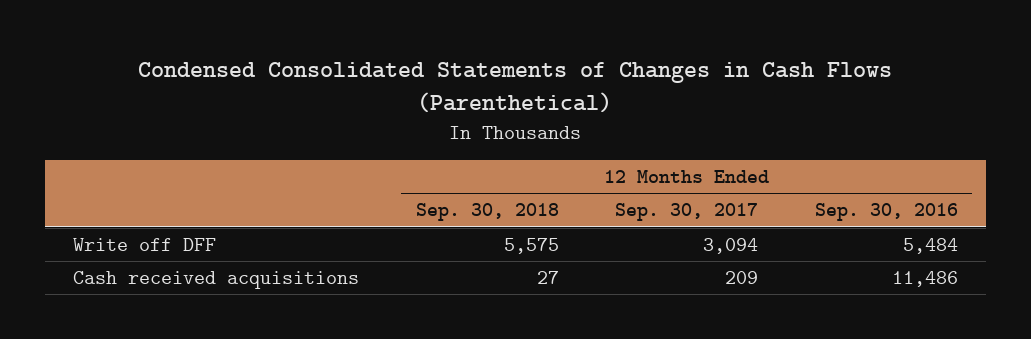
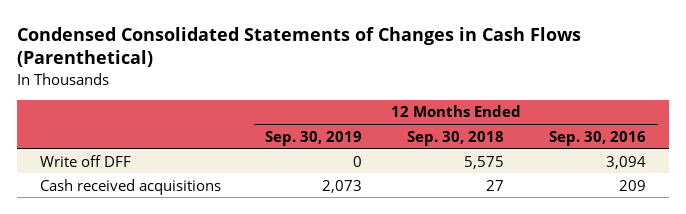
[615,203,759,222] Sep. 30, 2017 -> none
none -> [265,130,363,146] Sep. 30, 2019
[902,238,958,255] 5,484 -> [606,155,647,169] 3,094
[891,271,958,288] 11,486 -> [619,179,647,191] 209

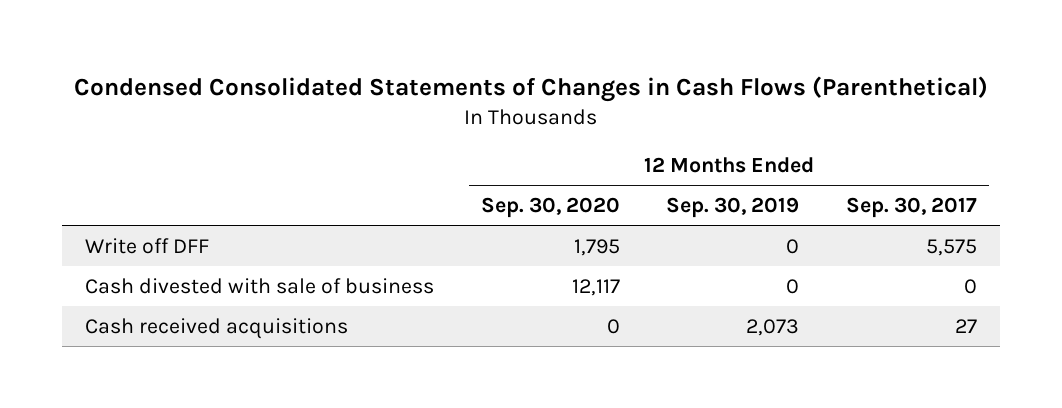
[407,130,505,146] Sep. 30, 2018 -> none
[549,130,647,146] Sep. 30, 2016 -> none
none -> [480,196,620,218] Sep. 30, 2020
none -> [846,196,978,218] Sep. 30, 2017
none -> [85,277,435,294] Cash divested with sale of business

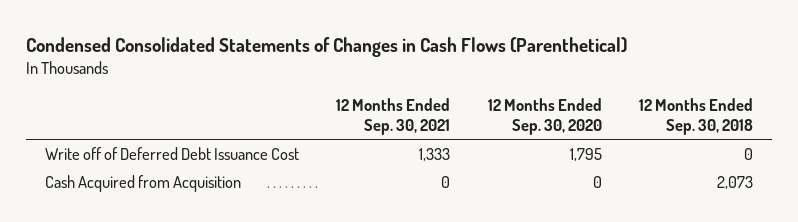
[666,196,800,218] Sep. 30, 2019 -> none
[846,196,978,218] Sep. 30, 2017 -> none
none -> [336,98,451,136] 12 Months Ended Sep. 30, 2021
none -> [638,98,753,136] 12 Months Ended Sep. 30, 2018
[85,277,435,294] Cash divested with sale of business -> none
[85,237,210,254] Write off DFF -> [44,147,299,161] Write off of Deferred Debt Issuance Cost
[85,317,349,339] Cash received acquisitions -> [44,175,241,193] Cash Acquired from Acquisition

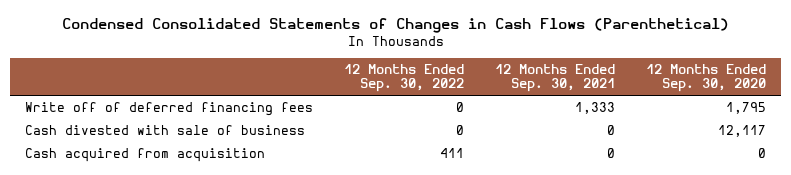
[638,98,753,136] 12 Months Ended Sep. 30, 2018 -> none
none -> [344,63,465,93] 12 Months Ended Sep. 30, 2022
[44,147,299,161] Write off of Deferred Debt Issuance Cost -> [25,102,314,117] Write off of deferred financing fees
none -> [25,125,306,136] Cash divested with sale of business
[44,175,241,193] Cash Acquired from Acquisition -> [25,148,266,163] Cash acquired from acquisition

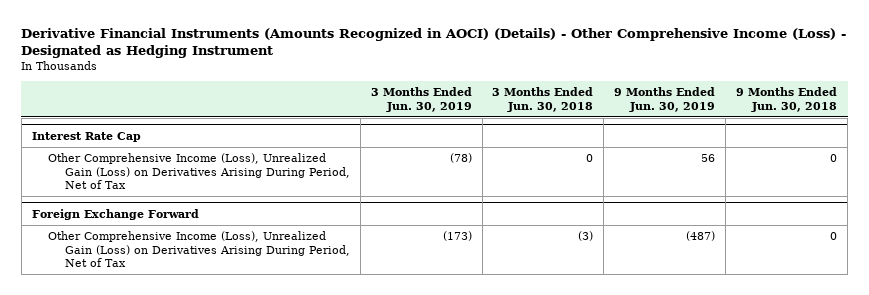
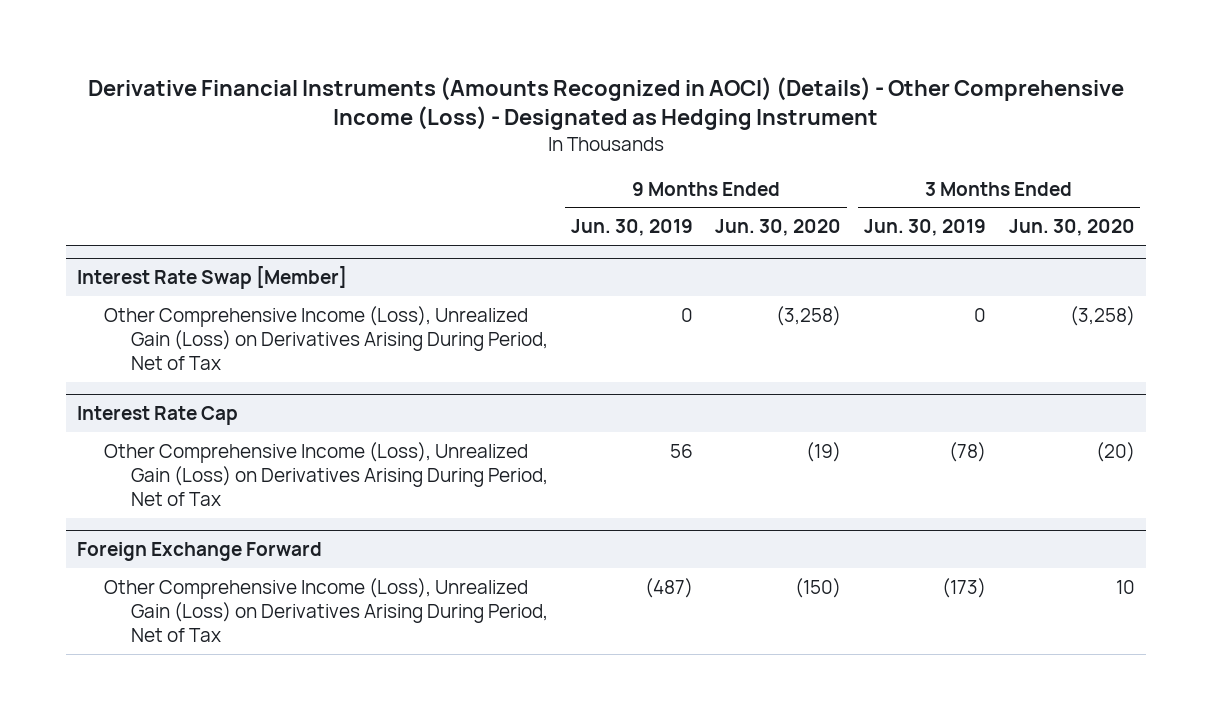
[492,86,594,112] 3 Months Ended Jun. 30, 2018 -> none
[736,86,838,112] 9 Months Ended Jun. 30, 2018 -> none
none -> [715,219,842,237] Jun. 30, 2020
none -> [1008,219,1135,237] Jun. 30, 2020
none -> [77,265,348,289] Interest Rate Swap [Member]
none -> [104,305,549,370] Other Comprehensive Income (Loss), Unrealized Gain (Loss) on Derivatives Arising During Period, Net of Tax

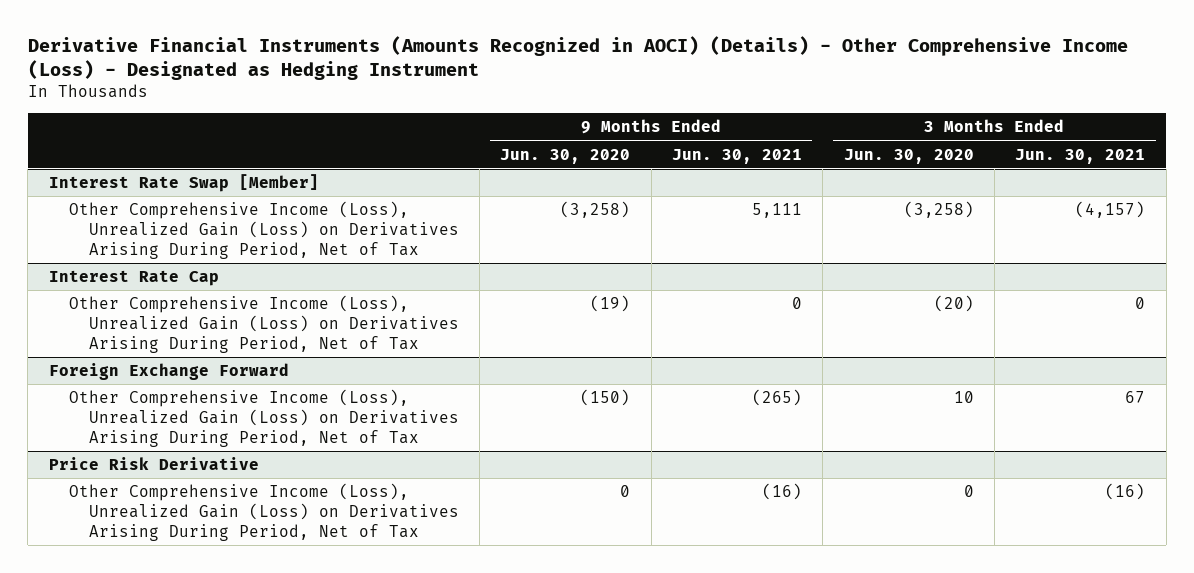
[570,219,693,237] Jun. 30, 2019 -> none
[863,219,986,237] Jun. 30, 2019 -> none
none -> [671,148,802,164] Jun. 30, 2021
none -> [1015,148,1146,164] Jun. 30, 2021
none -> [48,457,259,471] Price Risk Derivative
none -> [68,483,459,541] Other Comprehensive Income (Loss), Unrealized Gain (Loss) on Derivatives Arising During Period, Net of Tax

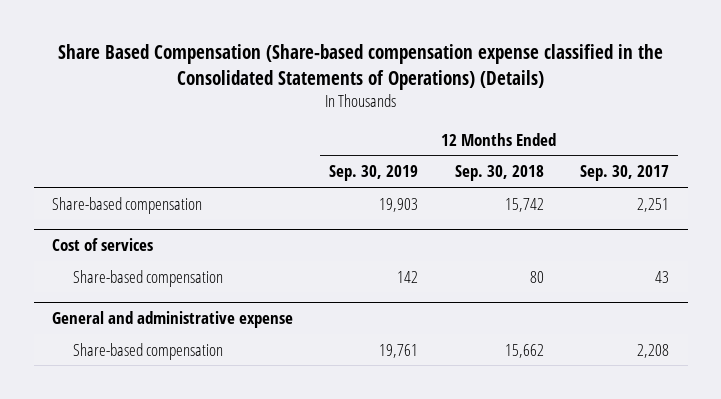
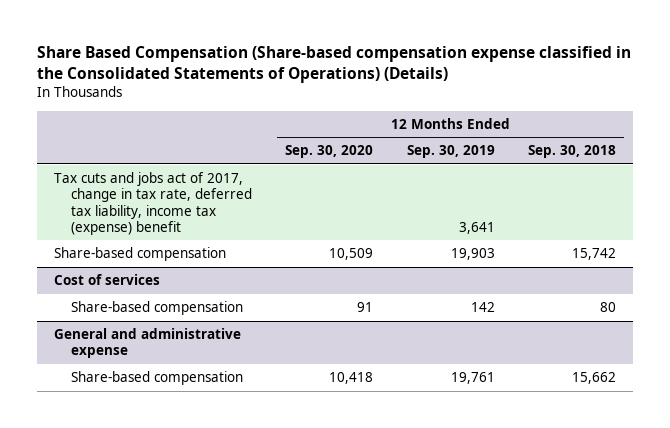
[580,165,670,182] Sep. 30, 2017 -> none
none -> [285,145,374,159] Sep. 30, 2020
none -> [53,172,253,236] Tax cuts and jobs act of 2017, change in tax rate, deferred tax liability, income tax (expense) benefit

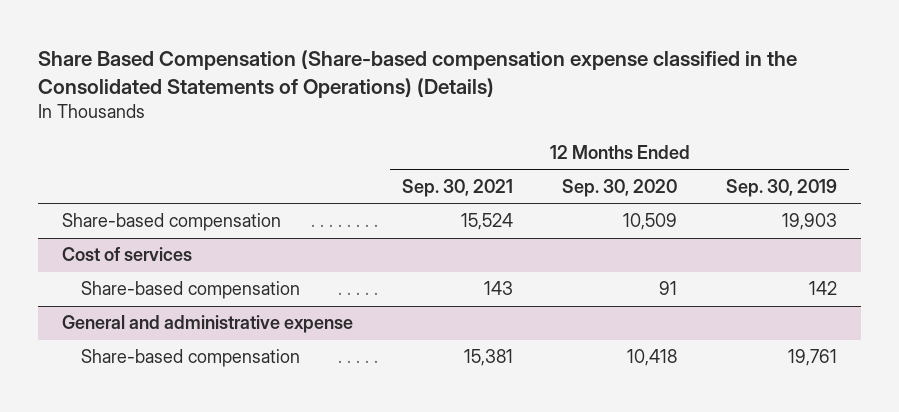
[527,145,616,159] Sep. 30, 2018 -> none
none -> [402,179,514,198] Sep. 30, 2021
[53,172,253,236] Tax cuts and jobs act of 2017, change in tax rate, deferred tax liability, income tax (expense) benefit -> none

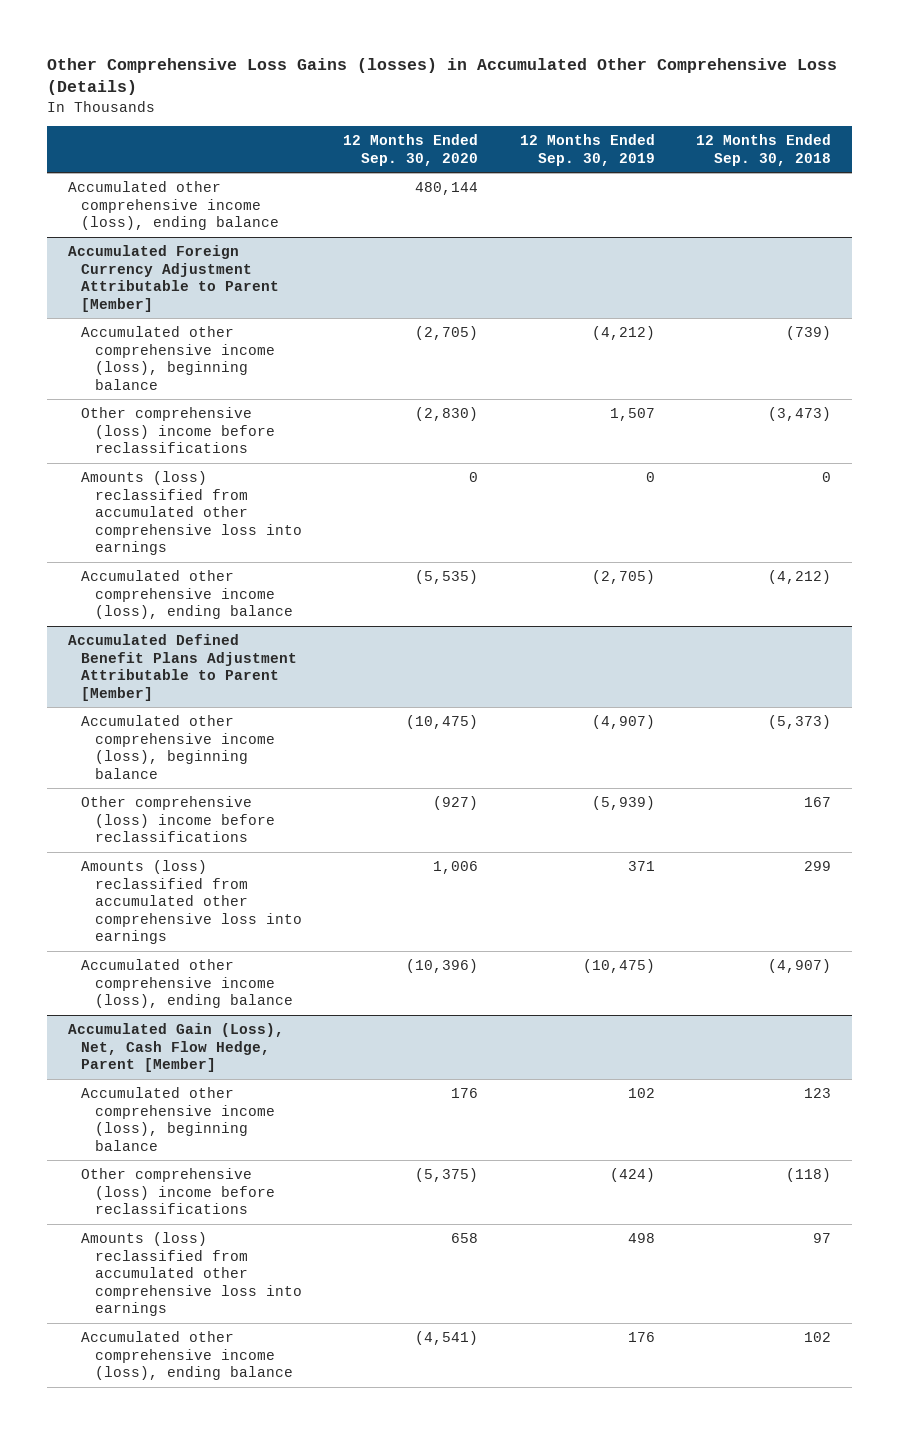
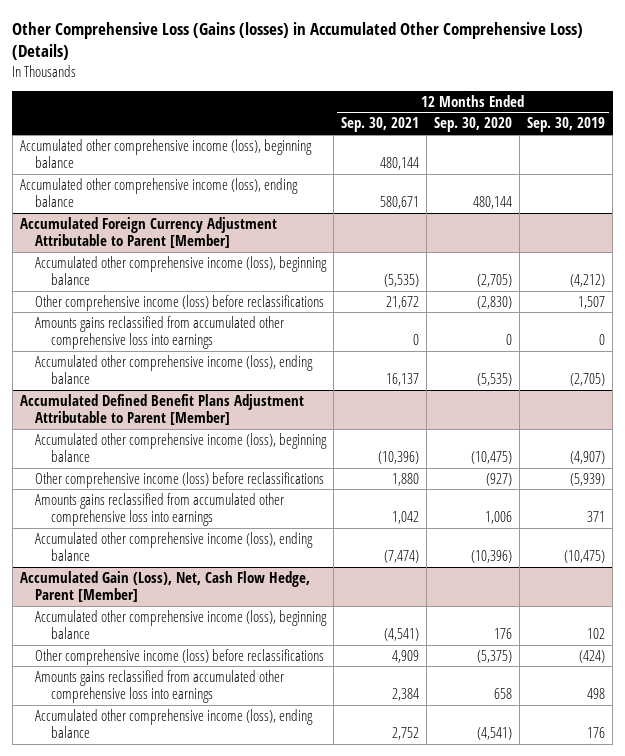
[47,57,838,96] Other Comprehensive Loss Gains (losses) in Accumulated Other Comprehensive Loss (Details) -> [12,21,584,61] Other Comprehensive Loss (Gains (losses) in Accumulated Other Comprehensive Loss) (Details)
[695,134,831,166] 12 Months Ended Sep. 30, 2018 -> none
none -> [341,117,420,133] Sep. 30, 2021
none -> [19,138,312,169] Accumulated other comprehensive income (loss), beginning balance
[81,407,276,454] Other comprehensive (loss) income before reclassifications -> [35,294,325,311] Other comprehensive income (loss) before reclassifications
[81,471,303,556] Amounts (loss) reclassified from accumulated other comprehensive loss into earnings -> [35,315,285,350] Amounts gains reclassified from accumulated other comprehensive loss into earnings
[81,796,276,843] Other comprehensive (loss) income before reclassifications -> [35,471,325,488] Other comprehensive income (loss) before reclassifications
[81,860,303,945] Amounts (loss) reclassified from accumulated other comprehensive loss into earnings -> [35,492,285,527] Amounts gains reclassified from accumulated other comprehensive loss into earnings
[81,1168,276,1215] Other comprehensive (loss) income before reclassifications -> [35,648,325,665] Other comprehensive income (loss) before reclassifications
[81,1232,303,1317] Amounts (loss) reclassified from accumulated other comprehensive loss into earnings -> [35,669,285,704] Amounts gains reclassified from accumulated other comprehensive loss into earnings

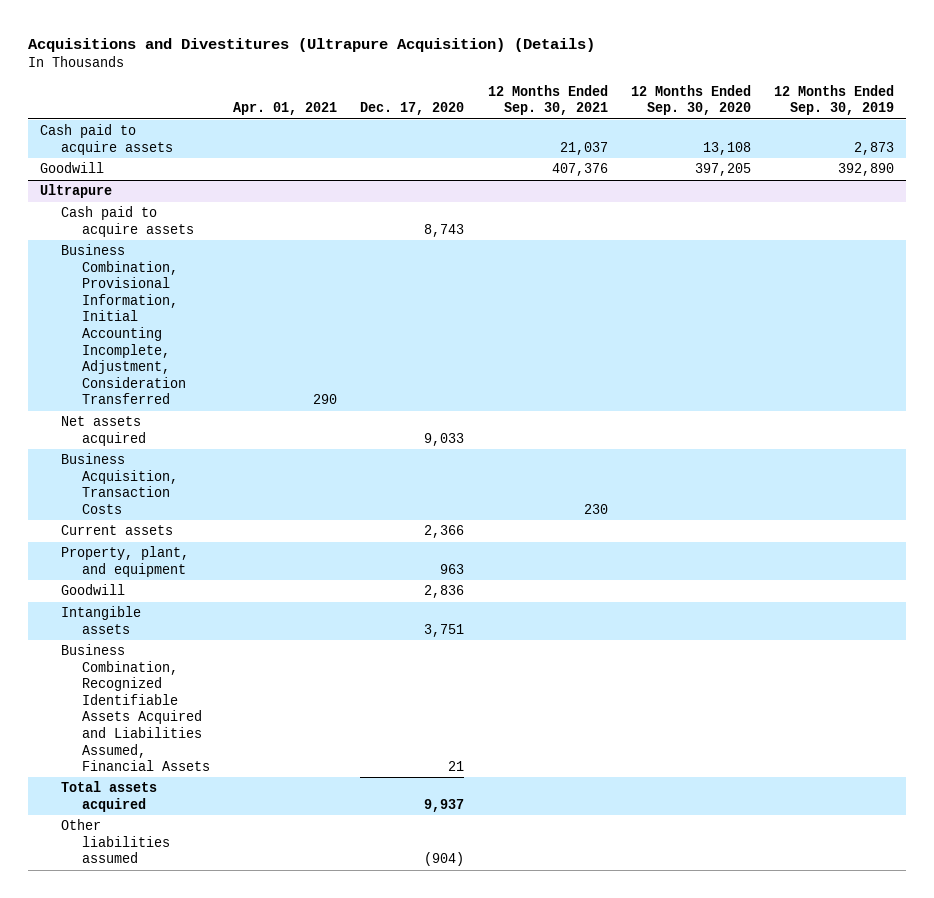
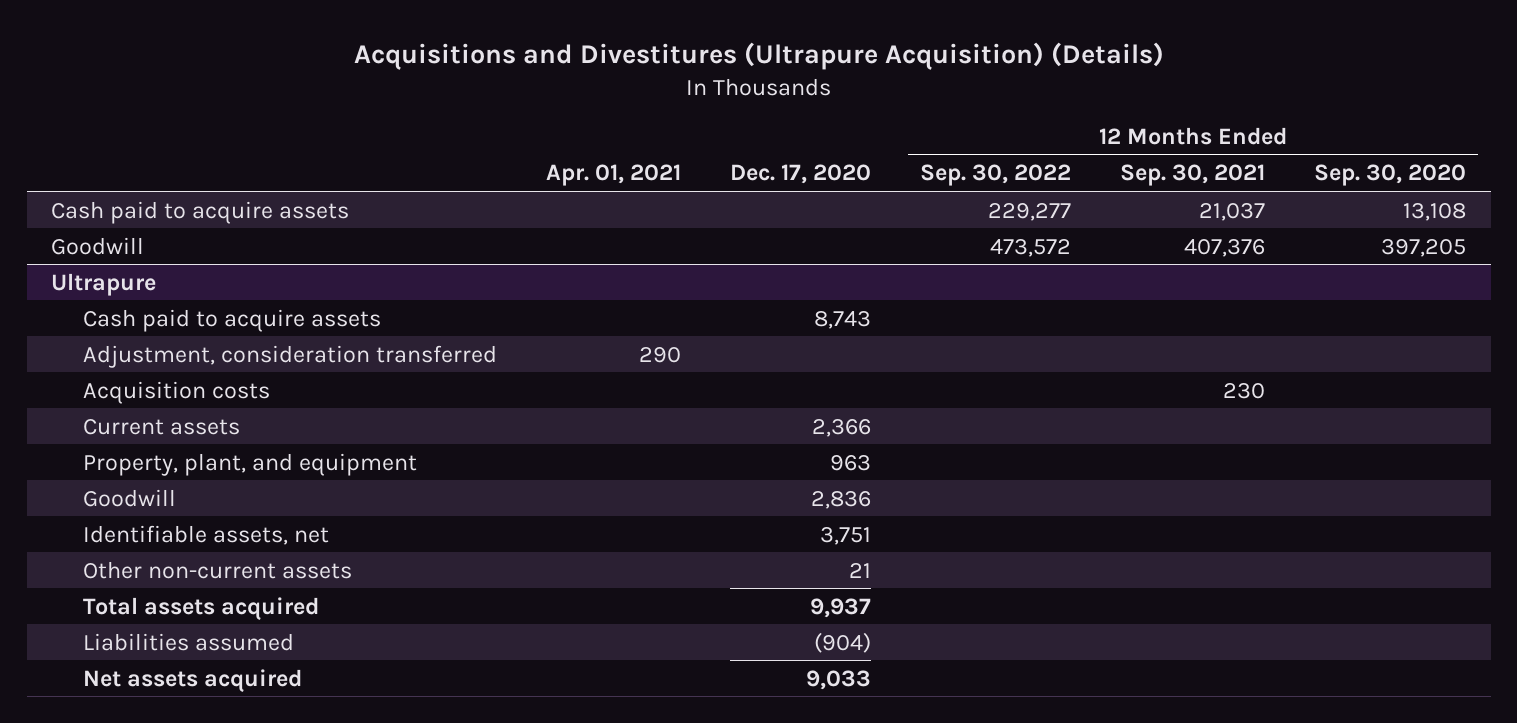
[774,84,895,116] 12 Months Ended Sep. 30, 2019 -> none
none -> [919,164,1071,187] Sep. 30, 2022
[60,244,186,405] Business Combination, Provisional Information, Initial Accounting Incomplete, Adjustment, Consideration Transferred -> [82,344,497,368] Adjustment, consideration transferred
[60,453,178,514] Business Acquisition, Transaction Costs -> [82,380,270,404] Acquisition costs
[60,644,210,772] Business Combination, Recognized Identifiable Assets Acquired and Liabilities Assumed, Financial Assets -> none
[60,606,141,634] Intangible assets -> [82,524,329,545] Identifiable assets, net
none -> [82,560,352,579] Other non-current assets
[60,819,170,864] Other liabilities assumed -> [82,632,294,651] Liabilities assumed
[60,416,146,446] Net assets acquired -> [82,668,302,692] Net assets acquired

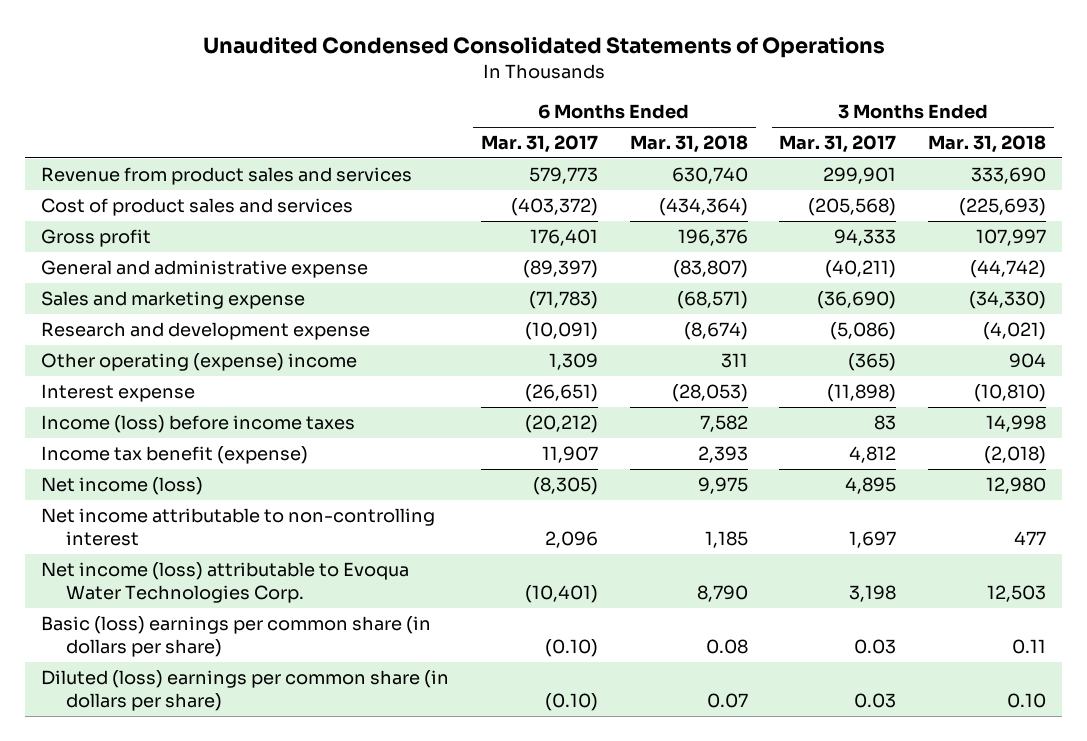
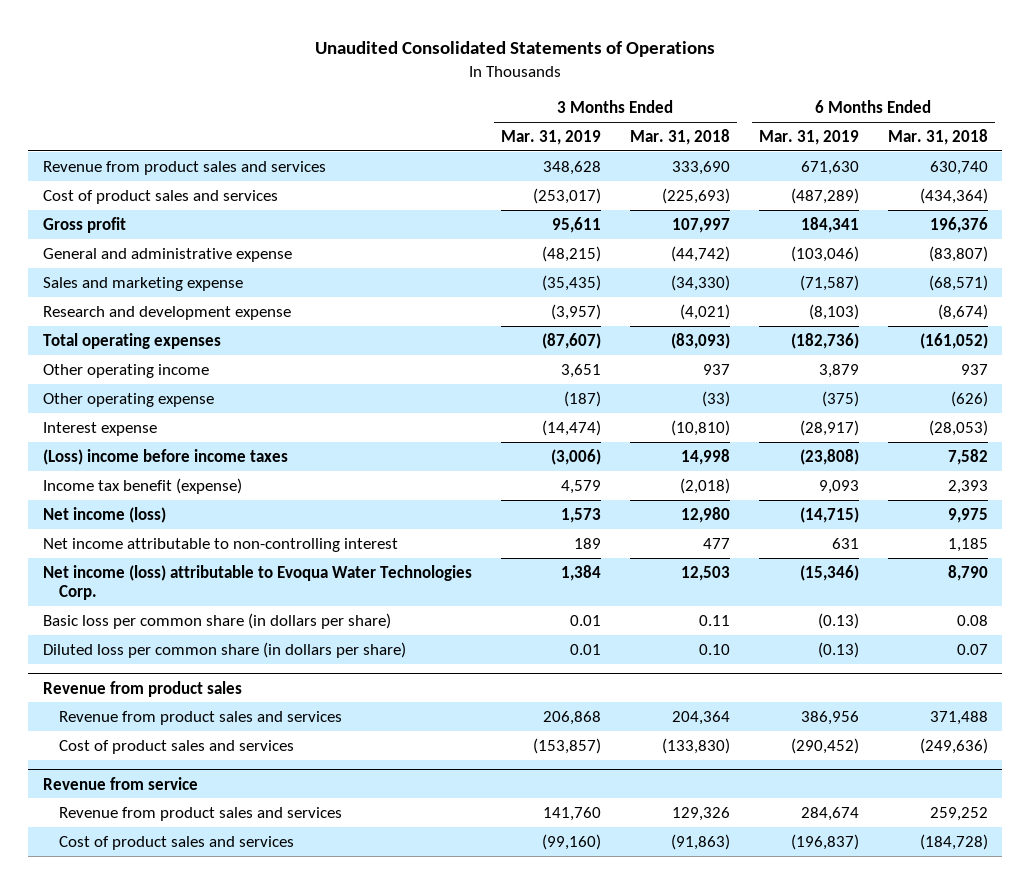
[202,36,885,59] Unaudited Condensed Consolidated Statements of Operations -> [315,41,716,58] Unaudited Consolidated Statements of Operations
[480,135,598,154] Mar. 31, 2017 -> none
[779,135,897,154] Mar. 31, 2017 -> none
none -> [500,129,601,145] Mar. 31, 2019
none -> [758,129,859,145] Mar. 31, 2019
none -> [42,332,221,349] Total operating expenses
none -> [42,363,209,378] Other operating income
[40,353,357,372] Other operating (expense) income -> [42,392,214,407] Other operating expense
[720,353,748,369] 311 -> [950,390,988,407] (626)
[1009,353,1047,369] 904 -> [701,390,730,407] (33)
[40,415,355,434] Income (loss) before income taxes -> [42,448,288,465] (Loss) income before income taxes
[40,616,431,657] Basic (loss) earnings per common share (in dollars per share) -> [42,612,391,629] Basic loss per common share (in dollars per share)
[40,670,449,711] Diluted (loss) earnings per common share (in dollars per share) -> [42,641,406,658] Diluted loss per common share (in dollars per share)
none -> [42,680,242,697] Revenue from product sales
none -> [59,710,343,725] Revenue from product sales and services
none -> [59,739,295,754] Cost of product sales and services
none -> [42,776,198,790] Revenue from service
none -> [59,806,343,821] Revenue from product sales and services
none -> [59,835,295,850] Cost of product sales and services

